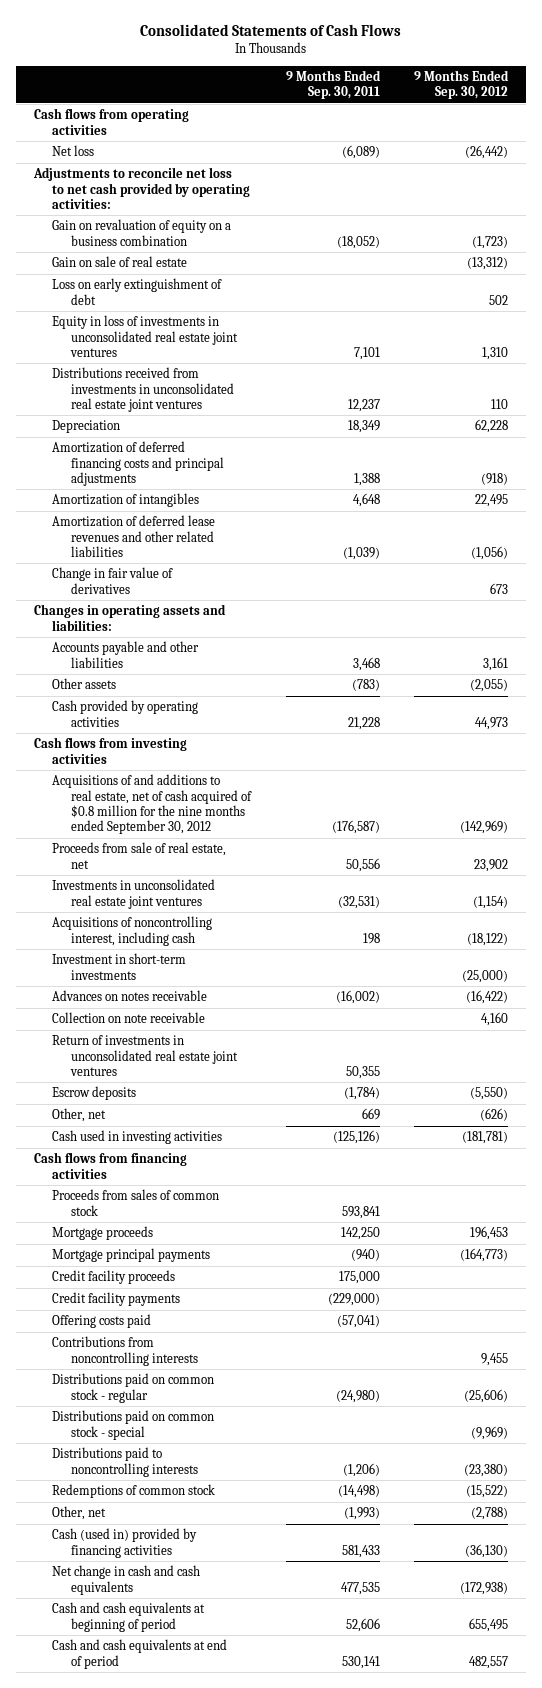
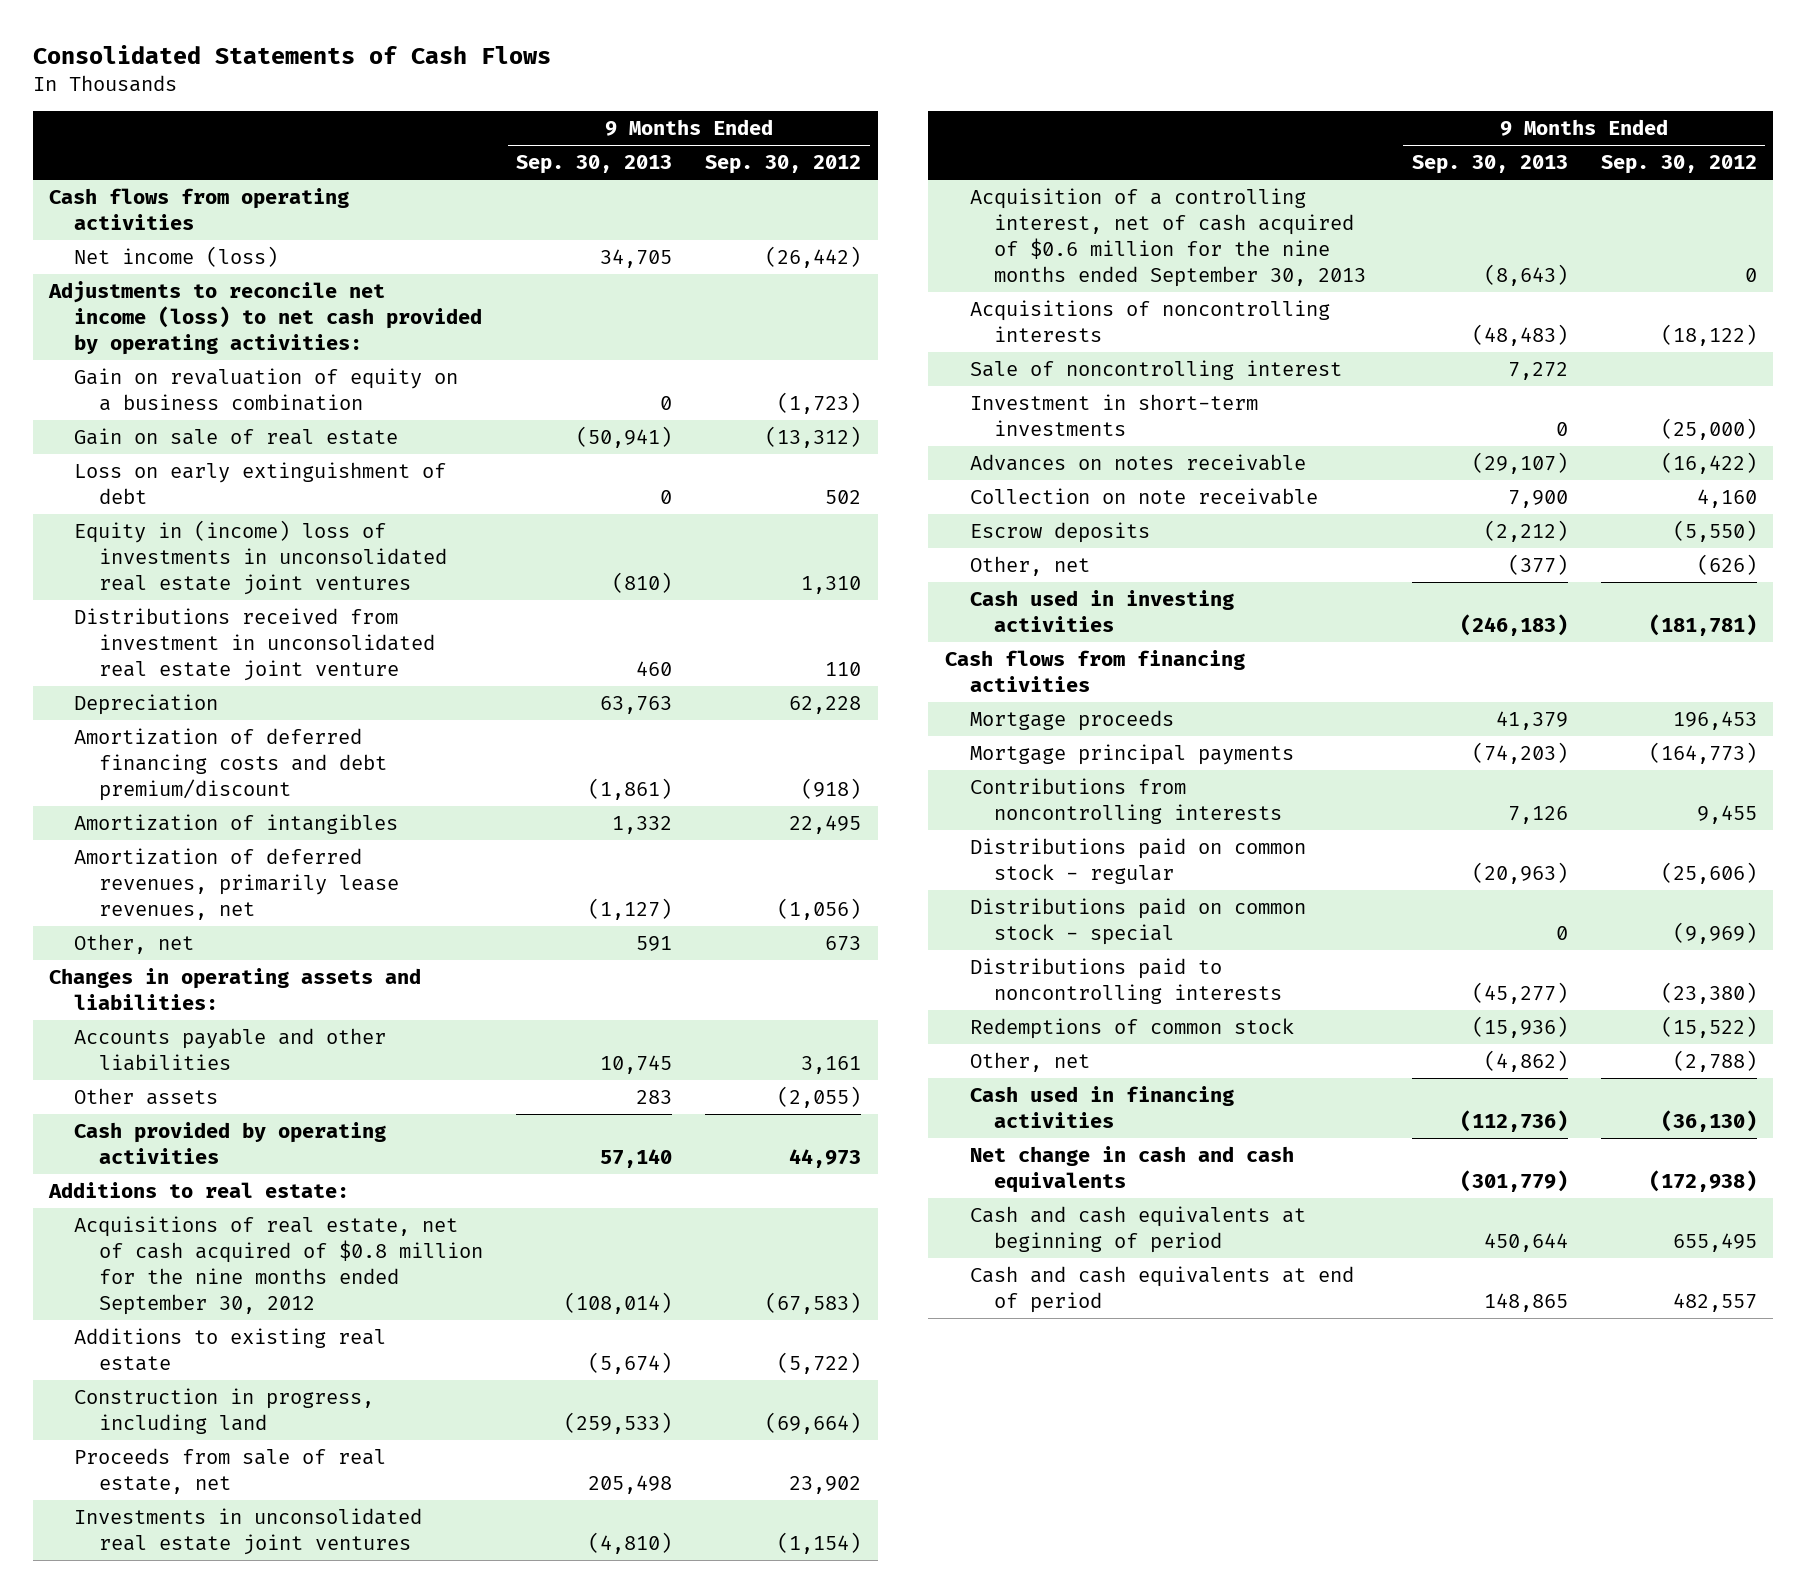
[285,69,381,100] 9 Months Ended Sep. 30, 2011 -> none
none -> [516,155,673,175] Sep. 30, 2013
[52,145,95,157] Net loss -> [74,246,279,268] Net income (loss)
[32,167,251,209] Adjustments to reconcile net loss to net cash provided by operating activities: -> [48,281,483,355] Adjustments to reconcile net income (loss) to net cash provided by operating activities:
[52,315,238,357] Equity in loss of investments in unconsolidated real estate joint ventures -> [74,520,447,595] Equity in (income) loss of investments in unconsolidated real estate joint ventures
[52,367,234,412] Distributions received from investments in unconsolidated real estate joint ventures -> [74,608,435,681] Distributions received from investment in unconsolidated real estate joint venture
[52,441,224,486] Amortization of deferred financing costs and principal adjustments -> [74,728,387,801] Amortization of deferred financing costs and debt premium/discount
[52,515,216,557] Amortization of deferred lease revenues and other related liabilities -> [74,848,399,920] Amortization of deferred revenues, primarily lease revenues, net
[52,567,174,594] Change in fair value of derivatives -> [74,934,195,955] Other, net
[33,737,187,764] Cash flows from investing activities -> none
none -> [48,1182,350,1199] Additions to real estate:
[52,774,252,835] Acquisitions of and additions to real estate, net of cash acquired of $0.8 million for the nine months ended September 30, 2012 -> [74,1216,483,1315] Acquisitions of real estate, net of cash acquired of $0.8 million for the nine months ended September 30, 2012
[460,820,509,835] (142,969) -> [765,1291,862,1314] (67,583)
none -> [74,1328,387,1371] Additions to existing real estate
none -> [74,1388,375,1434] Construction in progress, including land
none -> [969,188,1367,287] Acquisition of a controlling interest, net of cash acquired of $0.6 million for the nine months ended September 30, 2013
[52,916,213,946] Acquisitions of noncontrolling interest, including cash -> [969,300,1330,342] Acquisitions of noncontrolling interests
none -> [969,360,1342,381] Sale of noncontrolling interest
[52,1035,238,1076] Return of investments in unconsolidated real estate joint ventures -> none
[52,1189,220,1216] Proceeds from sales of common stock -> none
[52,1270,176,1285] Credit facility proceeds -> none
[52,1292,181,1307] Credit facility payments -> none
[52,1314,152,1329] Offering costs paid -> none
[52,1528,198,1558] Cash (used in) provided by financing activities -> [969,1086,1234,1128] Cash used in financing activities

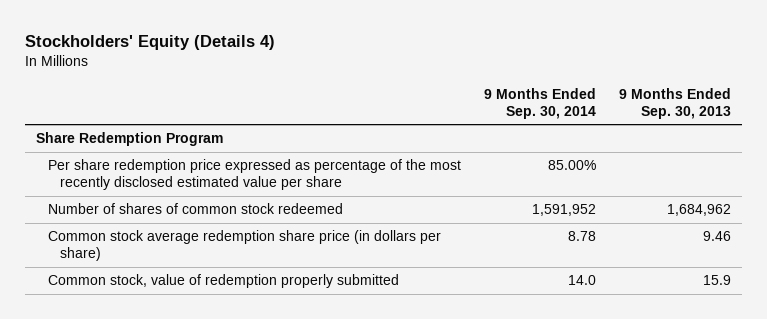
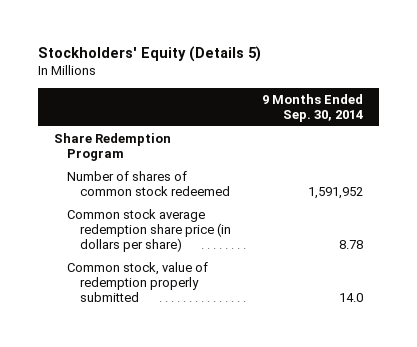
[25,35,276,51] Stockholders' Equity (Details 4) -> [38,46,262,63] Stockholders' Equity (Details 5)
[618,87,731,119] 9 Months Ended Sep. 30, 2013 -> none
[48,159,462,191] Per share redemption price expressed as percentage of the most recently disclosed estimated value per share -> none

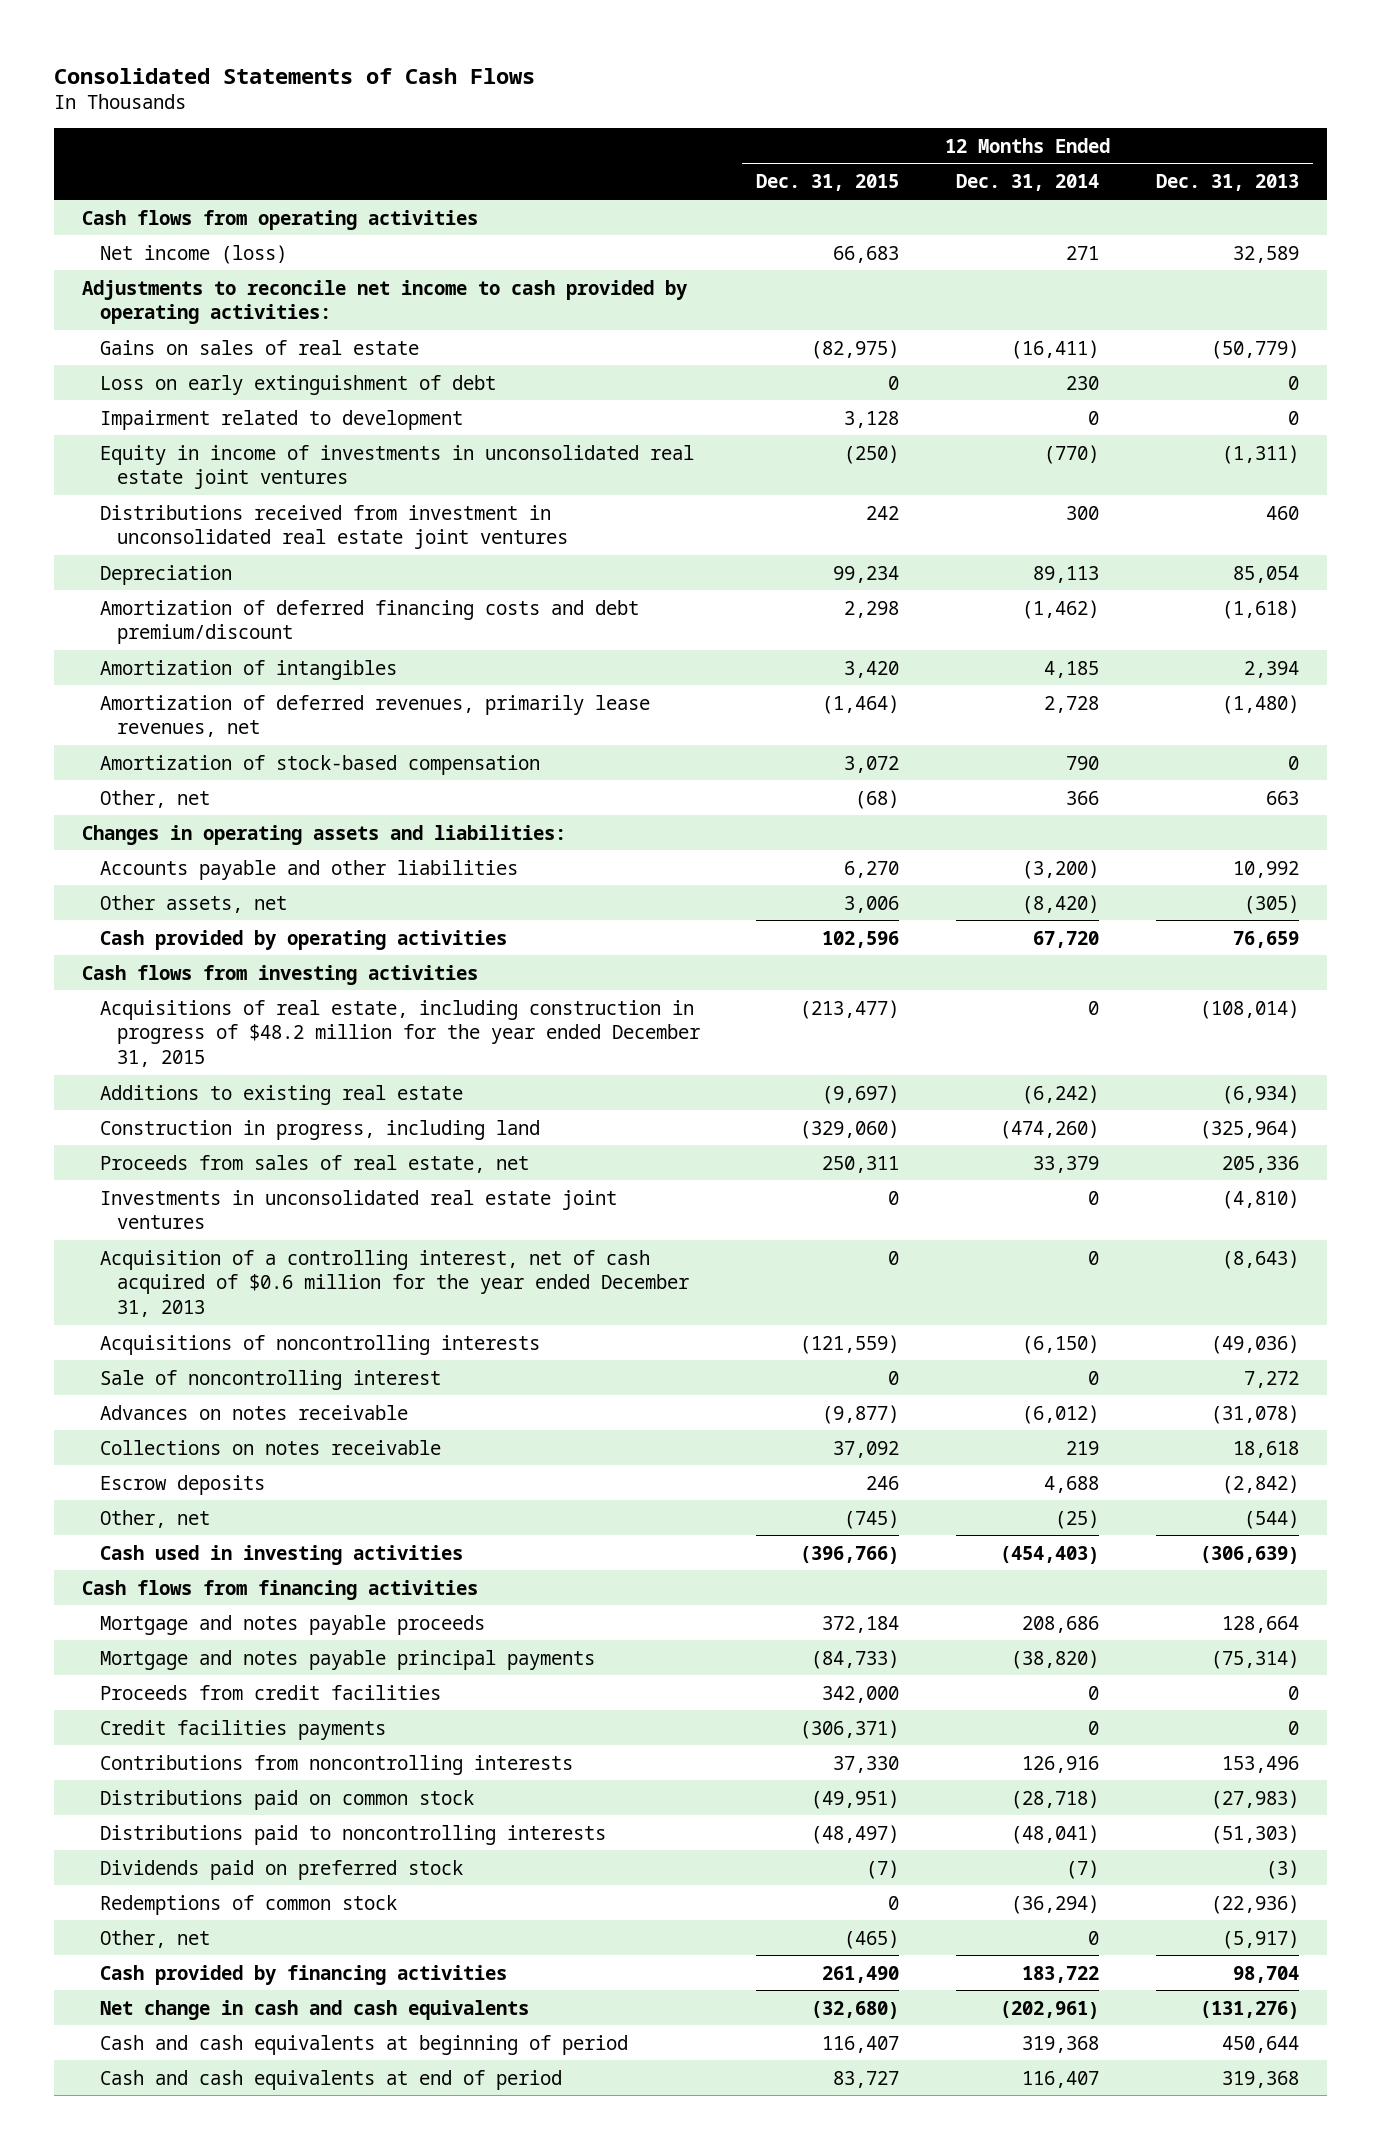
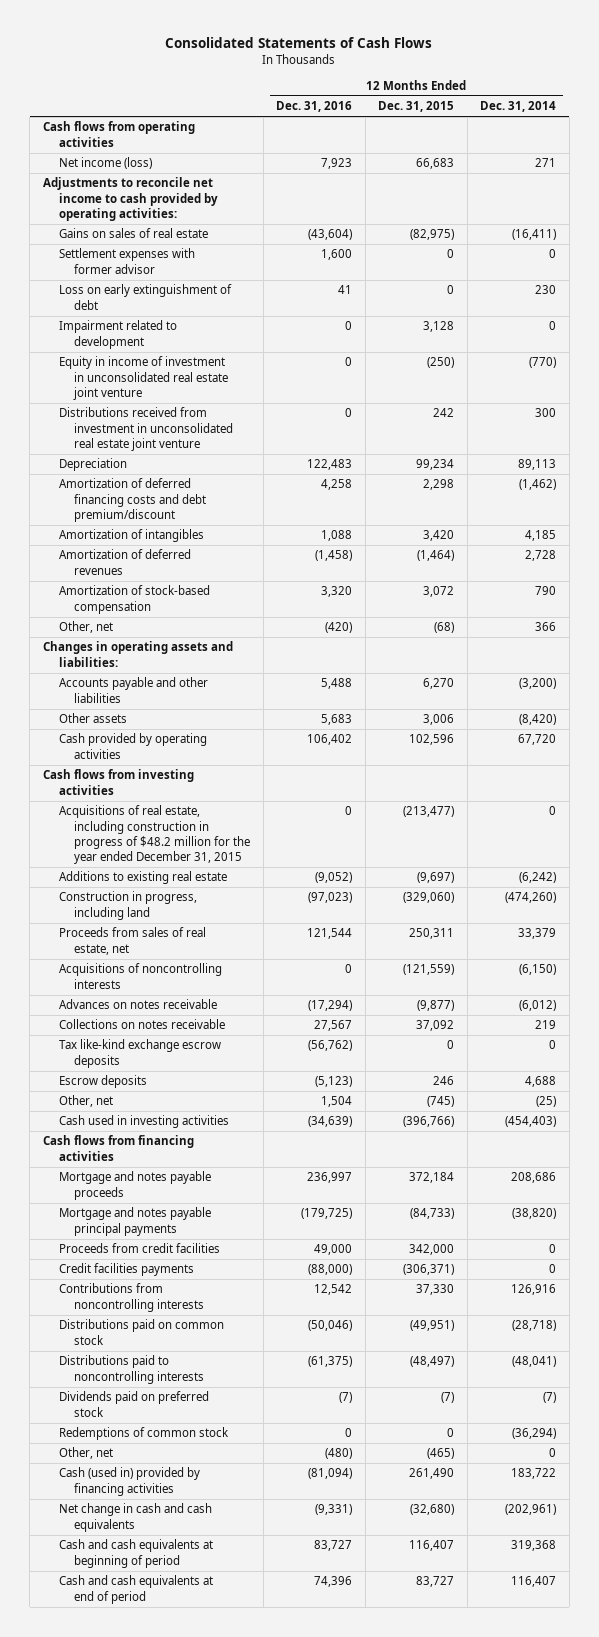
[1155,174,1299,192] Dec. 31, 2013 -> none
none -> [276,101,353,113] Dec. 31, 2016
none -> [58,248,195,274] Settlement expenses with former advisor
[99,444,694,490] Equity in income of investments in unconsolidated real estate joint ventures -> [58,356,229,400] Equity in income of investment in unconsolidated real estate joint venture
[99,504,568,550] Distributions received from investment in unconsolidated real estate joint ventures -> [58,407,234,451] Distributions received from investment in unconsolidated real estate joint venture
[99,694,650,738] Amortization of deferred revenues, primarily lease revenues, net -> [58,549,191,575] Amortization of deferred revenues
[99,894,287,913] Other assets, net -> [58,713,127,724] Other assets
[99,1189,617,1230] Investments in unconsolidated real estate joint ventures -> none
[99,1249,689,1317] Acquisition of a controlling interest, net of cash acquired of $0.6 million for the year ended December 31, 2013 -> none
[99,1369,441,1390] Sale of noncontrolling interest -> none
none -> [58,1039,221,1068] Tax like-kind exchange escrow deposits
[99,1964,507,1985] Cash provided by financing activities -> [58,1467,200,1496] Cash (used in) provided by financing activities

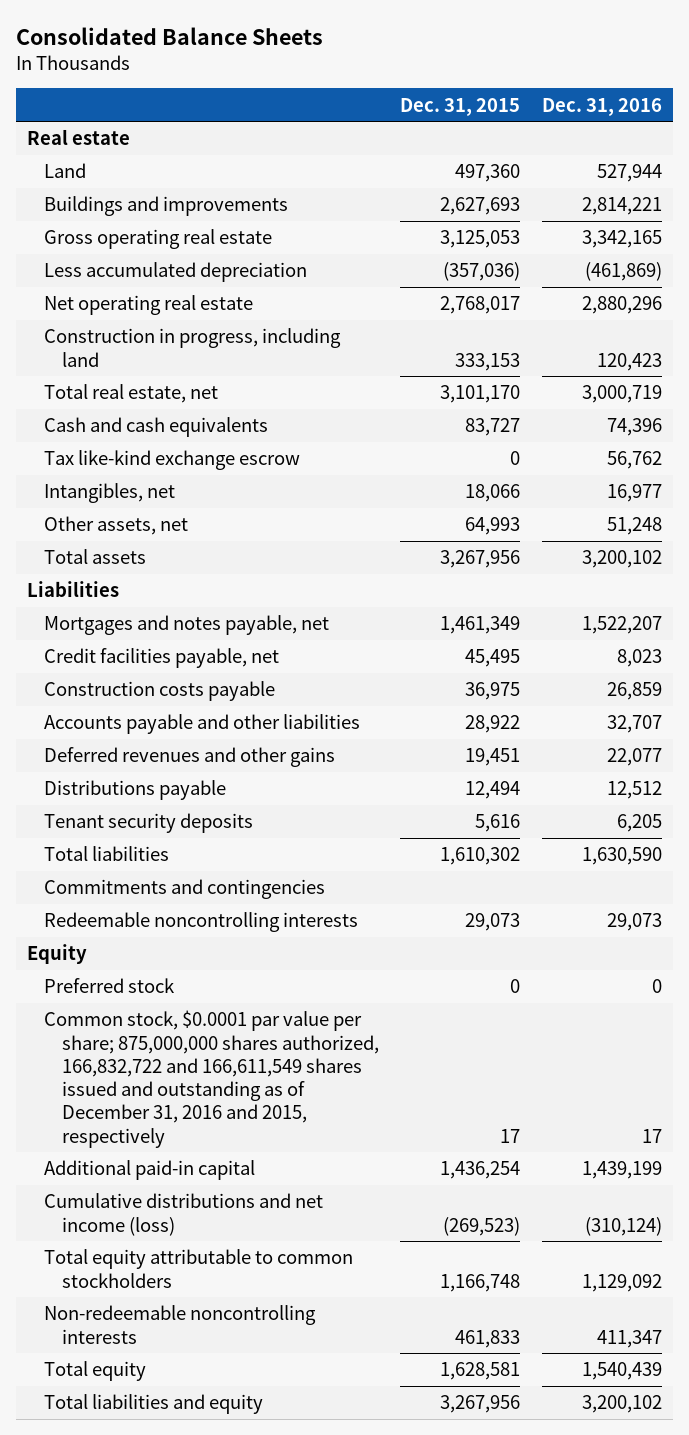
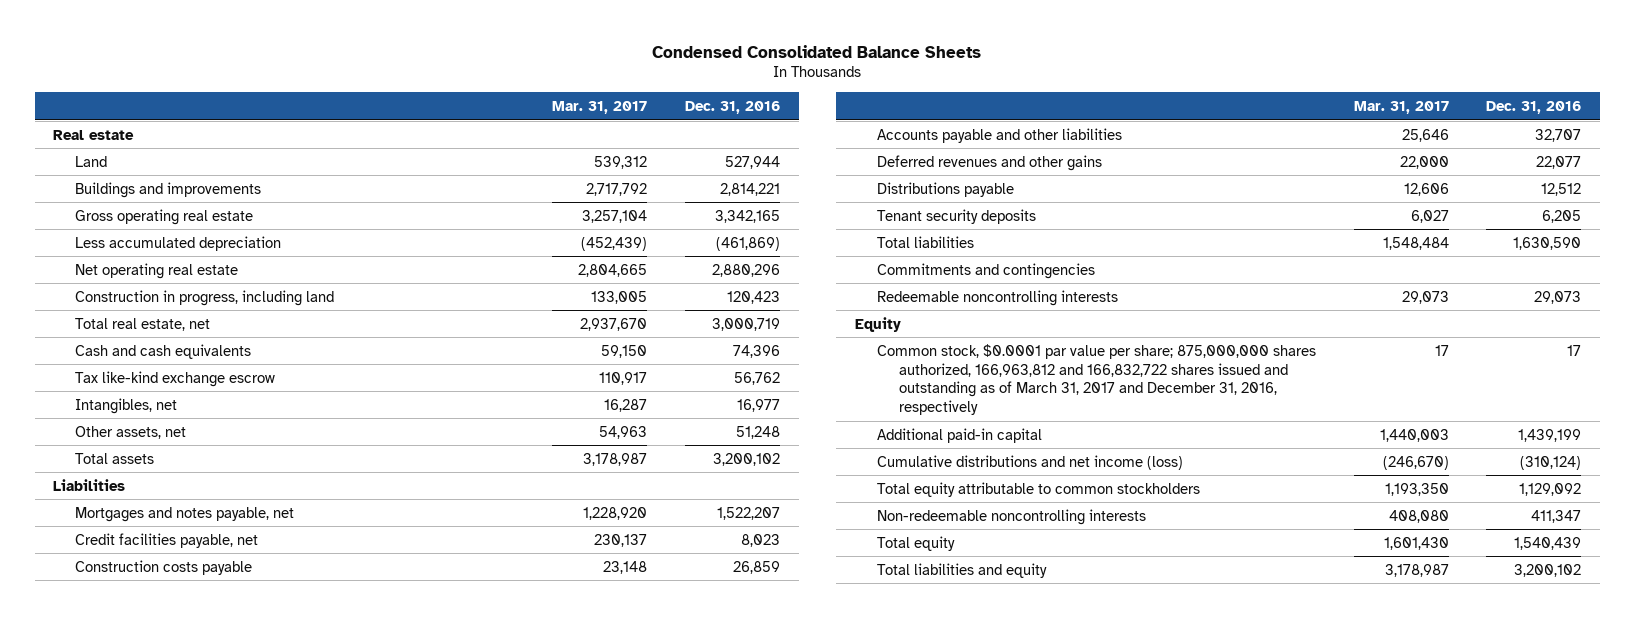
[16,26,324,45] Consolidated Balance Sheets -> [652,44,982,58] Condensed Consolidated Balance Sheets
[400,97,521,116] Dec. 31, 2015 -> none
none -> [552,101,648,115] Mar. 31, 2017
[44,978,176,994] Preferred stock -> none
[44,1010,380,1148] Common stock, $0.0001 par value per share; 875,000,000 shares authorized, 166,832,722 and 166,611,549 shares issued and outstanding as of December 31, 2016 and 2015, respectively -> [876,343,1316,416] Common stock, $0.0001 par value per share; 875,000,000 shares authorized, 166,963,812 and 166,832,722 shares issued and outstanding as of March 31, 2017 and December 31, 2016, respectively

